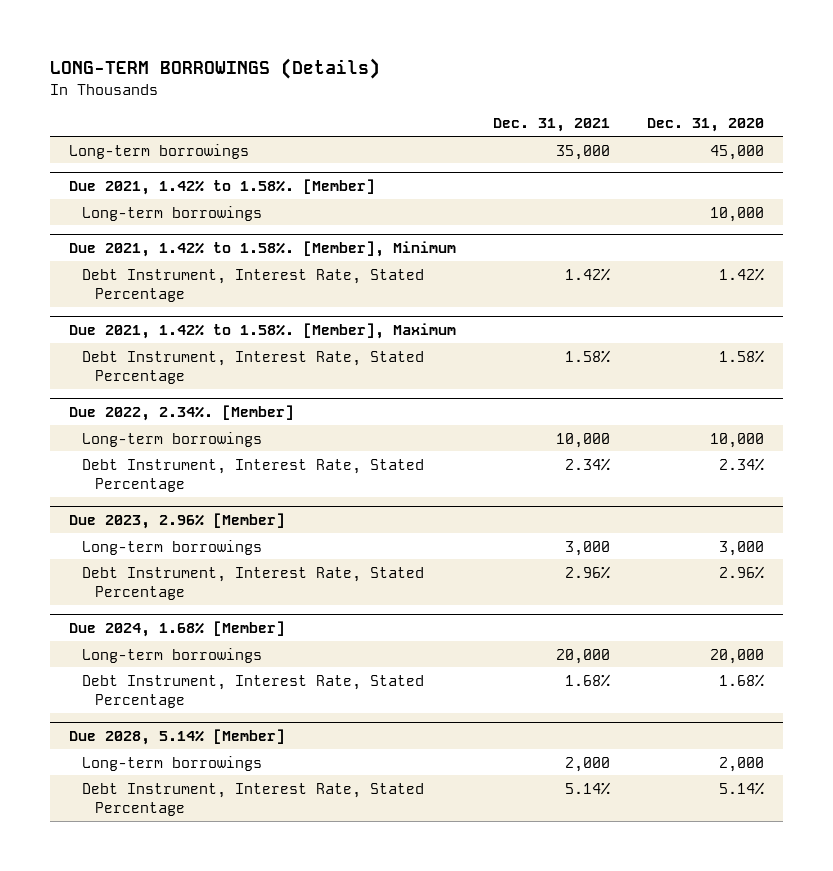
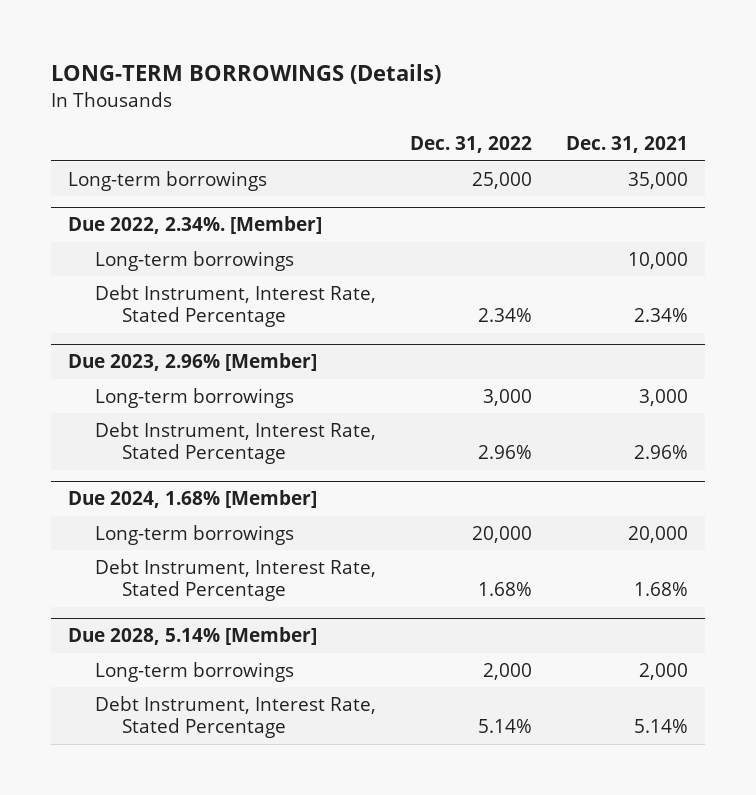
[647,118,765,133] Dec. 31, 2020 -> none
none -> [409,136,532,154] Dec. 31, 2022
[68,179,375,196] Due 2021, 1.42% to 1.58%. [Member] -> none
[82,205,263,221] Long-term borrowings -> none
[68,241,456,258] Due 2021, 1.42% to 1.58%. [Member], Minimum -> none
[82,268,425,303] Debt Instrument, Interest Rate, Stated Percentage -> none
[68,323,456,340] Due 2021, 1.42% to 1.58%. [Member], Maximum -> none
[82,350,425,385] Debt Instrument, Interest Rate, Stated Percentage -> none

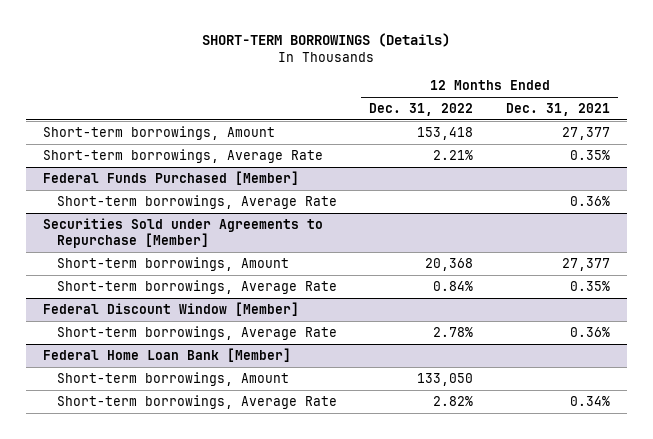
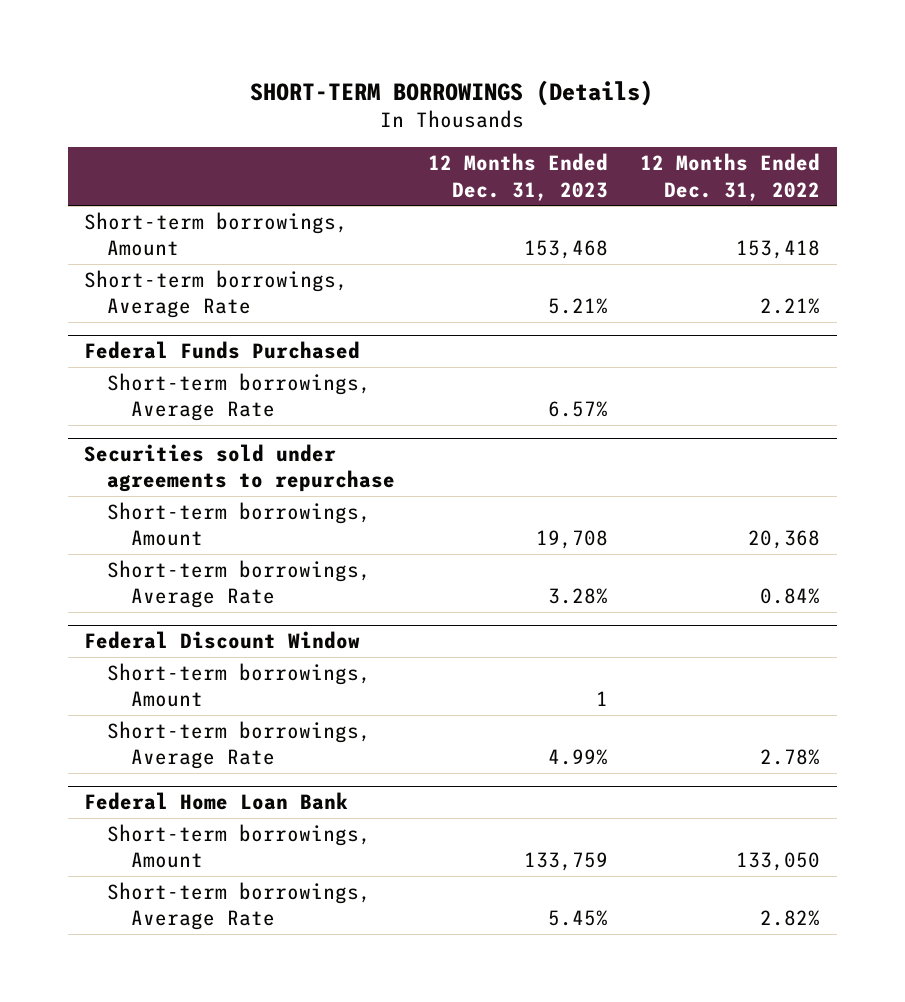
[506,103,611,117] Dec. 31, 2021 -> none
none -> [427,153,608,201] 12 Months Ended Dec. 31, 2023
[42,170,299,185] Federal Funds Purchased [Member] -> [84,341,361,360] Federal Funds Purchased
[42,217,323,248] Securities Sold under Agreements to Repurchase [Member] -> [84,444,396,493] Securities sold under agreements to repurchase
[42,301,299,316] Federal Discount Window [Member] -> [84,631,361,650] Federal Discount Window
none -> [107,662,372,708] Short-term borrowings, Amount
[42,347,291,362] Federal Home Loan Bank [Member] -> [84,792,349,811] Federal Home Loan Bank

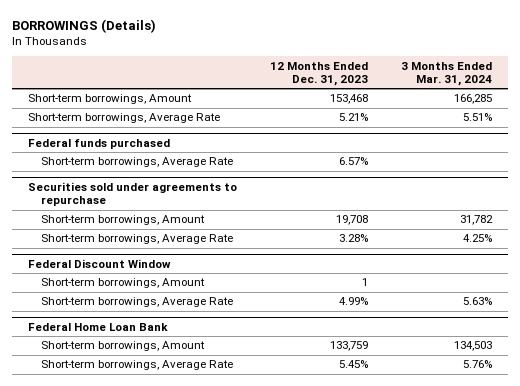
[250,79,654,106] SHORT-TERM BORROWINGS (Details) -> [12,18,157,33] BORROWINGS (Details)
[640,153,821,201] 12 Months Ended Dec. 31, 2022 -> none
none -> [400,61,492,86] 3 Months Ended Mar. 31, 2024
[84,341,361,360] Federal Funds Purchased -> [28,139,171,150] Federal funds purchased

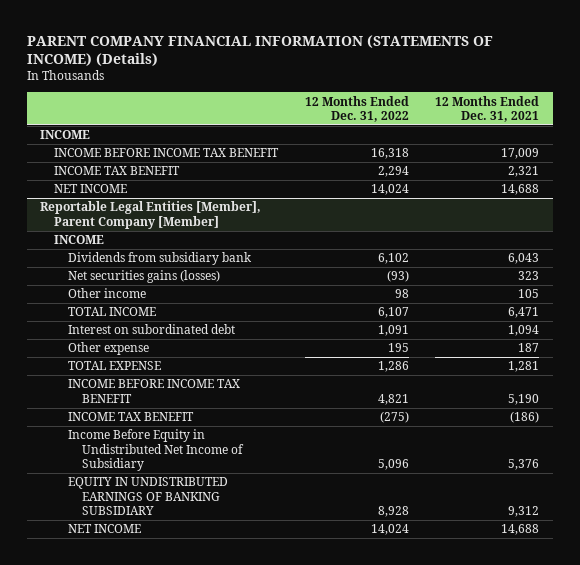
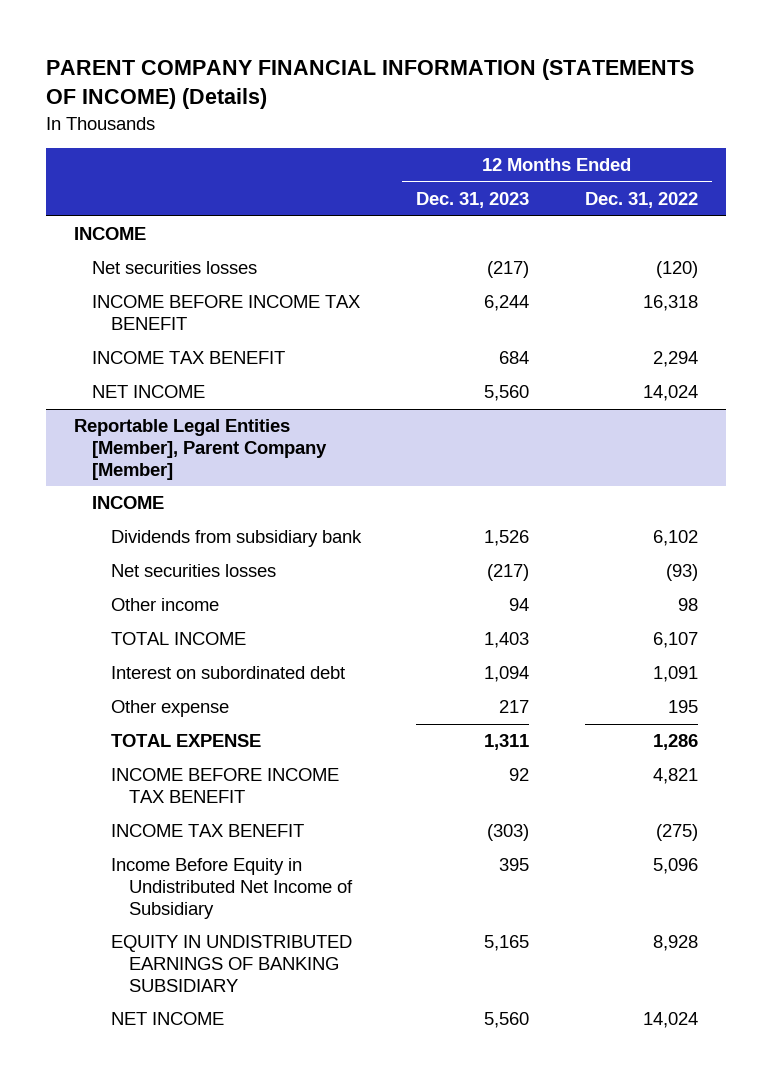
[435,95,540,122] 12 Months Ended Dec. 31, 2021 -> none
none -> [416,192,530,209] Dec. 31, 2023
none -> [92,261,258,275] Net securities losses
[67,270,220,284] Net securities gains (losses) -> [110,564,276,578] Net securities losses

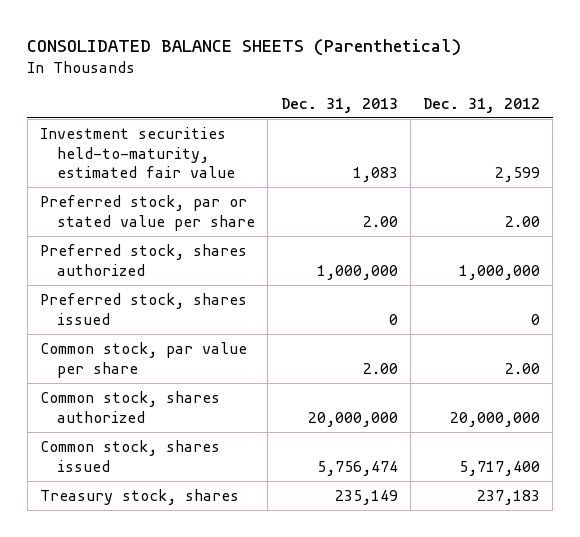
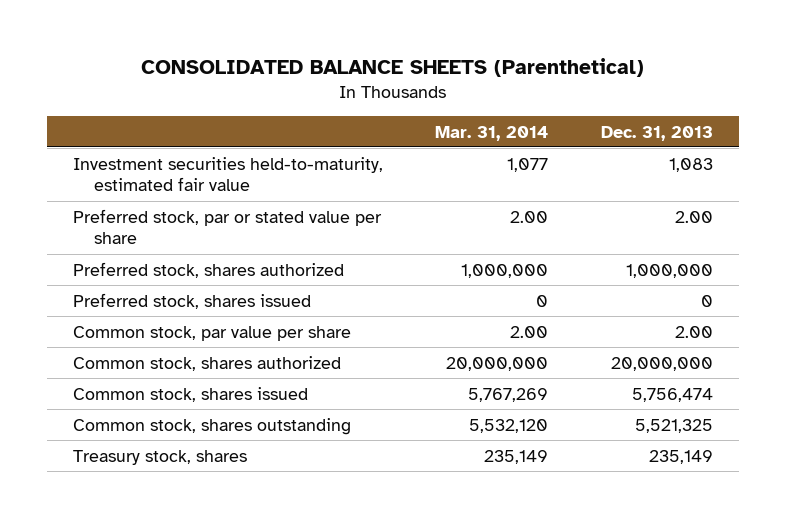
[423,97,541,113] Dec. 31, 2012 -> none
none -> [435,125,549,141] Mar. 31, 2014
none -> [72,417,351,435] Common stock, shares outstanding

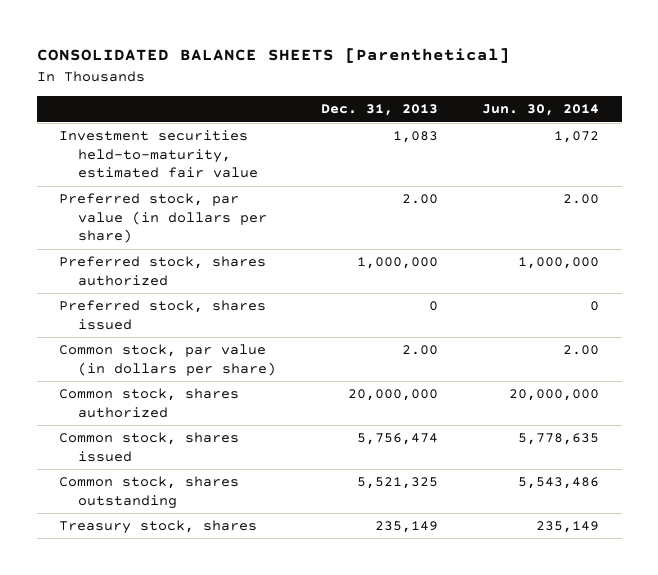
[140,58,644,78] CONSOLIDATED BALANCE SHEETS (Parenthetical) -> [36,48,510,64] CONSOLIDATED BALANCE SHEETS [Parenthetical]
[435,125,549,141] Mar. 31, 2014 -> none
none -> [482,104,600,117] Jun. 30, 2014
[72,208,382,245] Preferred stock, par or stated value per share -> [59,193,268,244] Preferred stock, par value (in dollars per share)
[72,325,351,341] Common stock, par value per share -> [59,344,277,376] Common stock, par value (in dollars per share)

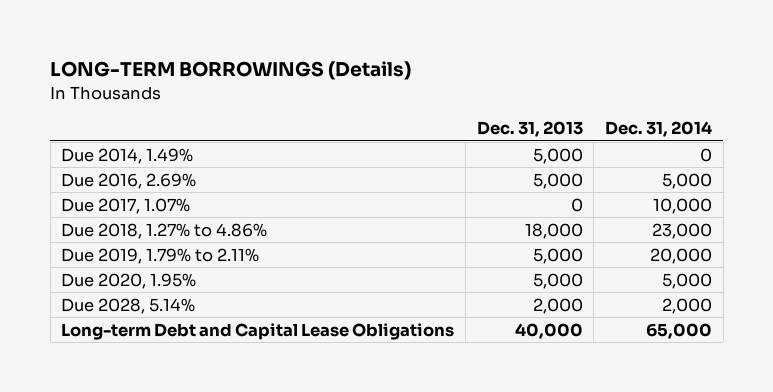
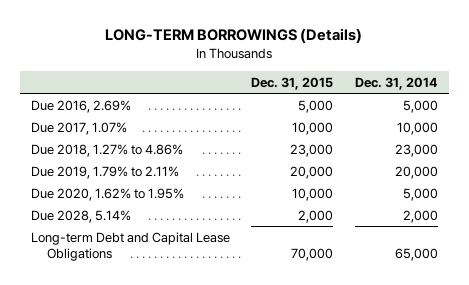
[476,120,583,137] Dec. 31, 2013 -> none
none -> [251,76,334,90] Dec. 31, 2015
[61,147,194,164] Due 2014, 1.49% -> none
[61,272,197,289] Due 2020, 1.95% -> [30,187,184,201] Due 2020, 1.62% to 1.95%

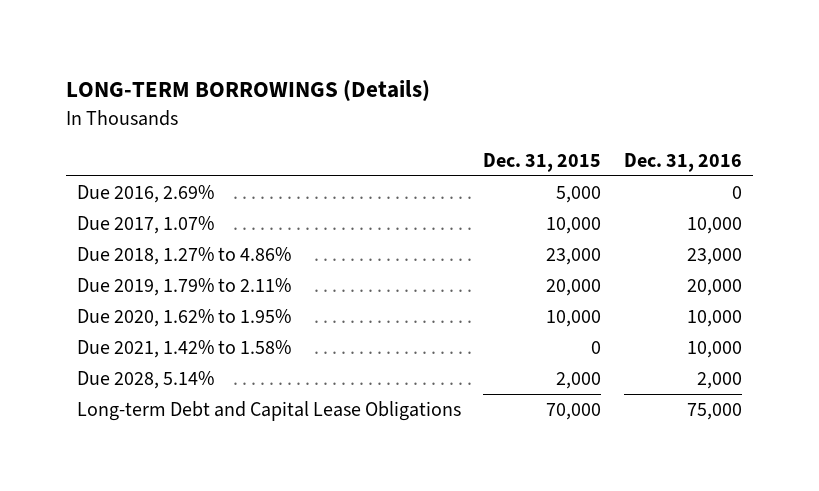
[355,76,439,90] Dec. 31, 2014 -> none
none -> [623,152,742,172] Dec. 31, 2016
none -> [77,340,292,359] Due 2021, 1.42% to 1.58%

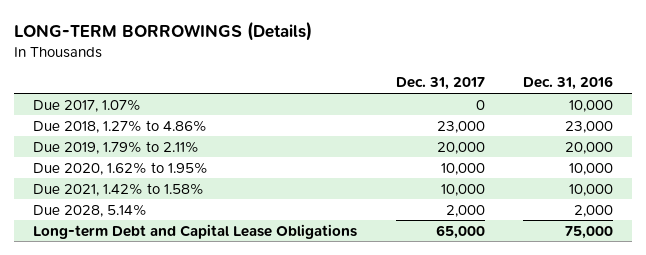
[483,152,602,172] Dec. 31, 2015 -> none
none -> [395,77,485,91] Dec. 31, 2017
[77,185,215,204] Due 2016, 2.69% -> none

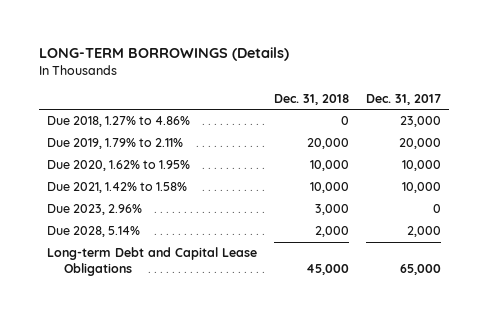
[523,76,614,91] Dec. 31, 2016 -> none
none -> [273,93,349,105] Dec. 31, 2018
[32,98,141,112] Due 2017, 1.07% -> none
none -> [47,204,143,216] Due 2023, 2.96%

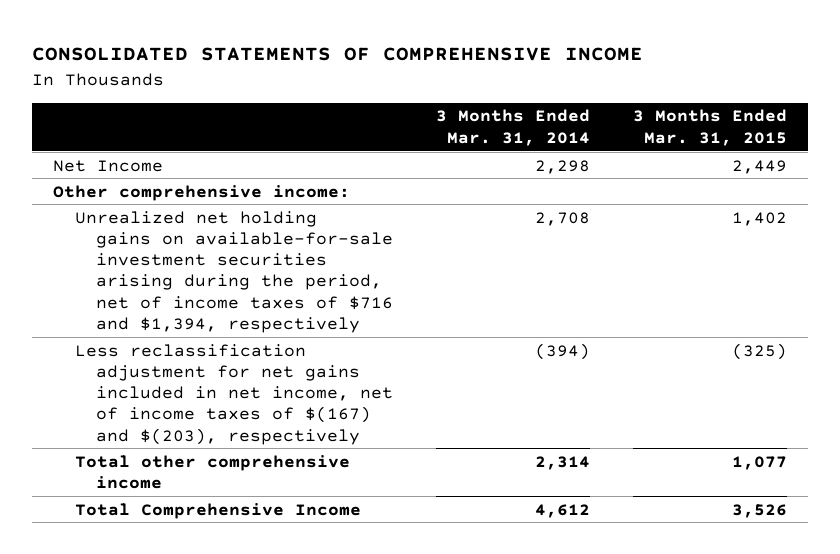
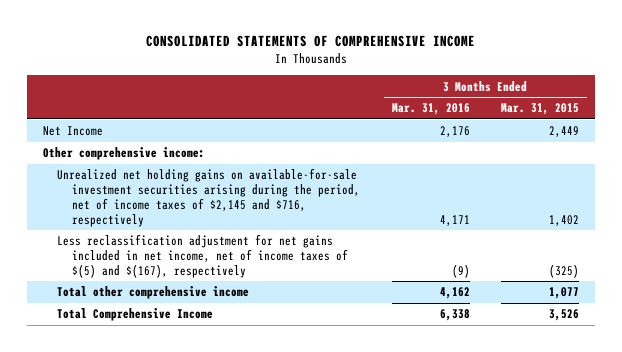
[436,109,591,146] 3 Months Ended Mar. 31, 2014 -> none
none -> [391,103,470,116] Mar. 31, 2016
[74,210,394,333] Unrealized net holding gains on available-for-sale investment securities arising during the period, net of income taxes of $716 and $1,394, respectively -> [57,168,361,227] Unrealized net holding gains on available-for-sale investment securities arising during the period, net of income taxes of $2,145 and $716, respectively
[74,343,394,445] Less reclassification adjustment for net gains included in net income, net of income taxes of $(167) and $(203), respectively -> [57,234,349,278] Less reclassification adjustment for net gains included in net income, net of income taxes of $(5) and $(167), respectively

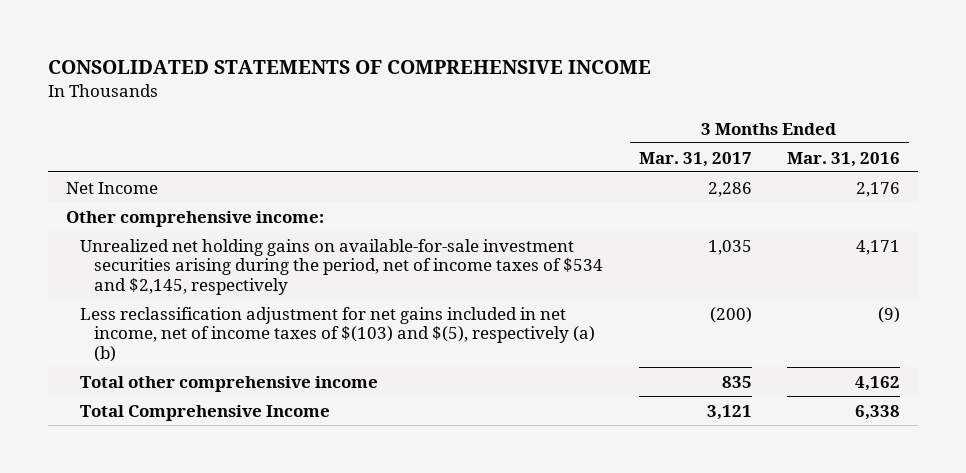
[501,103,580,116] Mar. 31, 2015 -> none
none -> [638,151,752,167] Mar. 31, 2017
[57,168,361,227] Unrealized net holding gains on available-for-sale investment securities arising during the period, net of income taxes of $2,145 and $716, respectively -> [80,238,604,295] Unrealized net holding gains on available-for-sale investment securities arising during the period, net of income taxes of $534 and $2,145, respectively
[57,234,349,278] Less reclassification adjustment for net gains included in net income, net of income taxes of $(5) and $(167), respectively -> [80,306,596,362] Less reclassification adjustment for net gains included in net income, net of income taxes of $(103) and $(5), respectively (a) (b)

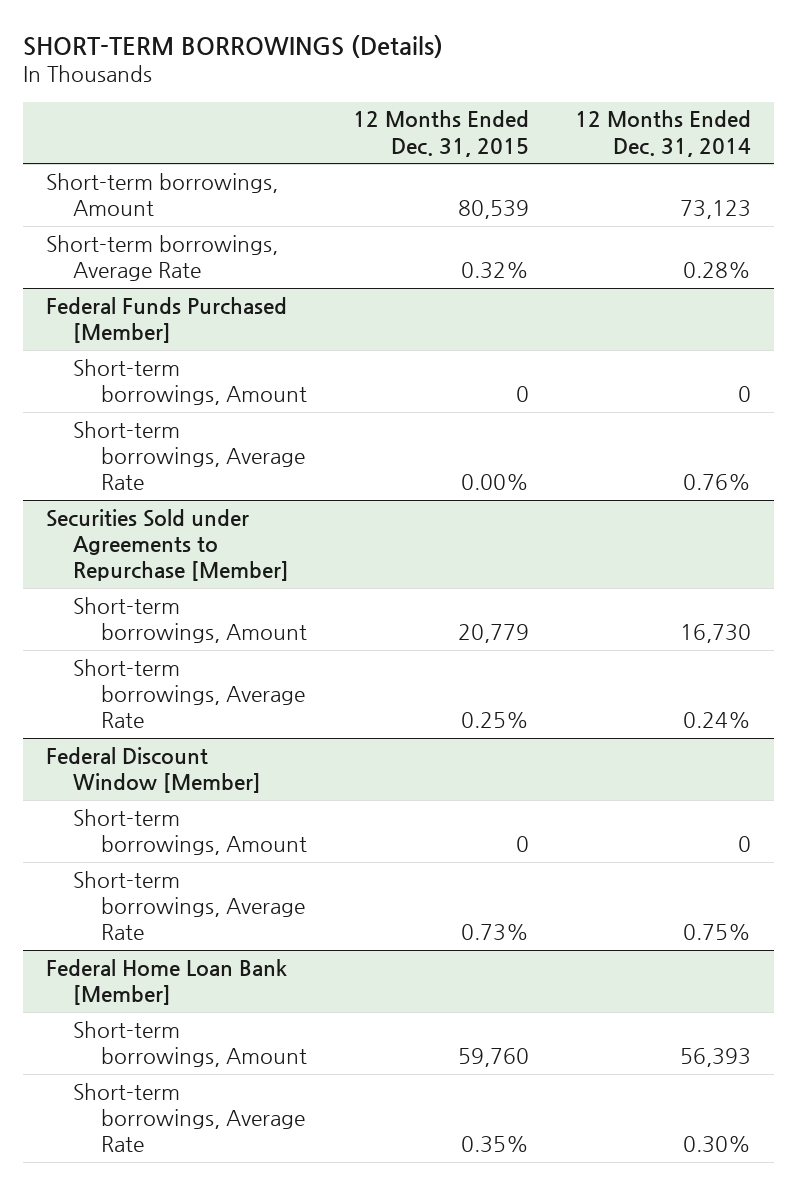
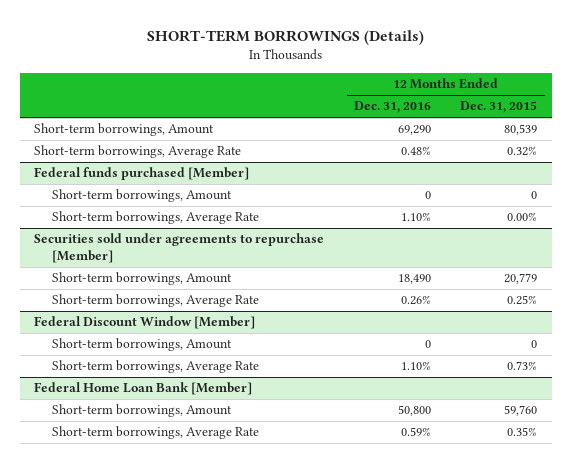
[574,110,751,157] 12 Months Ended Dec. 31, 2014 -> none
none -> [353,101,431,114] Dec. 31, 2016
[45,296,287,344] Federal Funds Purchased [Member] -> [34,167,250,181] Federal funds purchased [Member]
[45,508,290,582] Securities Sold under Agreements to Repurchase [Member] -> [34,233,325,264] Securities sold under agreements to repurchase [Member]

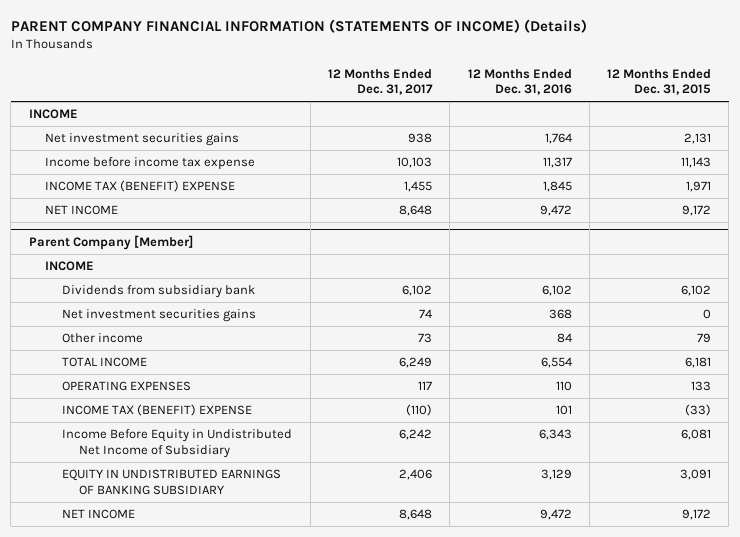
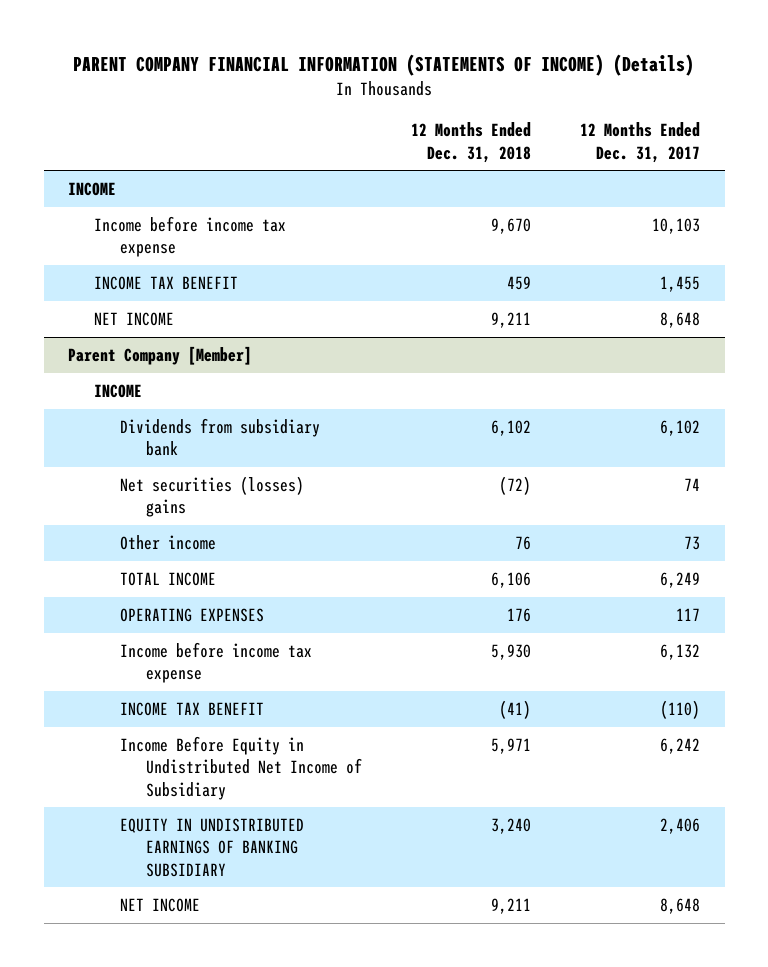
[467,68,572,96] 12 Months Ended Dec. 31, 2016 -> none
[607,68,712,96] 12 Months Ended Dec. 31, 2015 -> none
none -> [410,122,531,163] 12 Months Ended Dec. 31, 2018
[45,133,240,147] Net investment securities gains -> none
[45,180,236,193] INCOME TAX (BENEFIT) EXPENSE -> [93,276,238,291] INCOME TAX BENEFIT
[62,309,257,323] Net investment securities gains -> [119,476,304,518] Net securities (losses) gains
none -> [119,642,312,684] Income before income tax expense
[62,404,253,417] INCOME TAX (BENEFIT) EXPENSE -> [119,702,264,717] INCOME TAX BENEFIT

